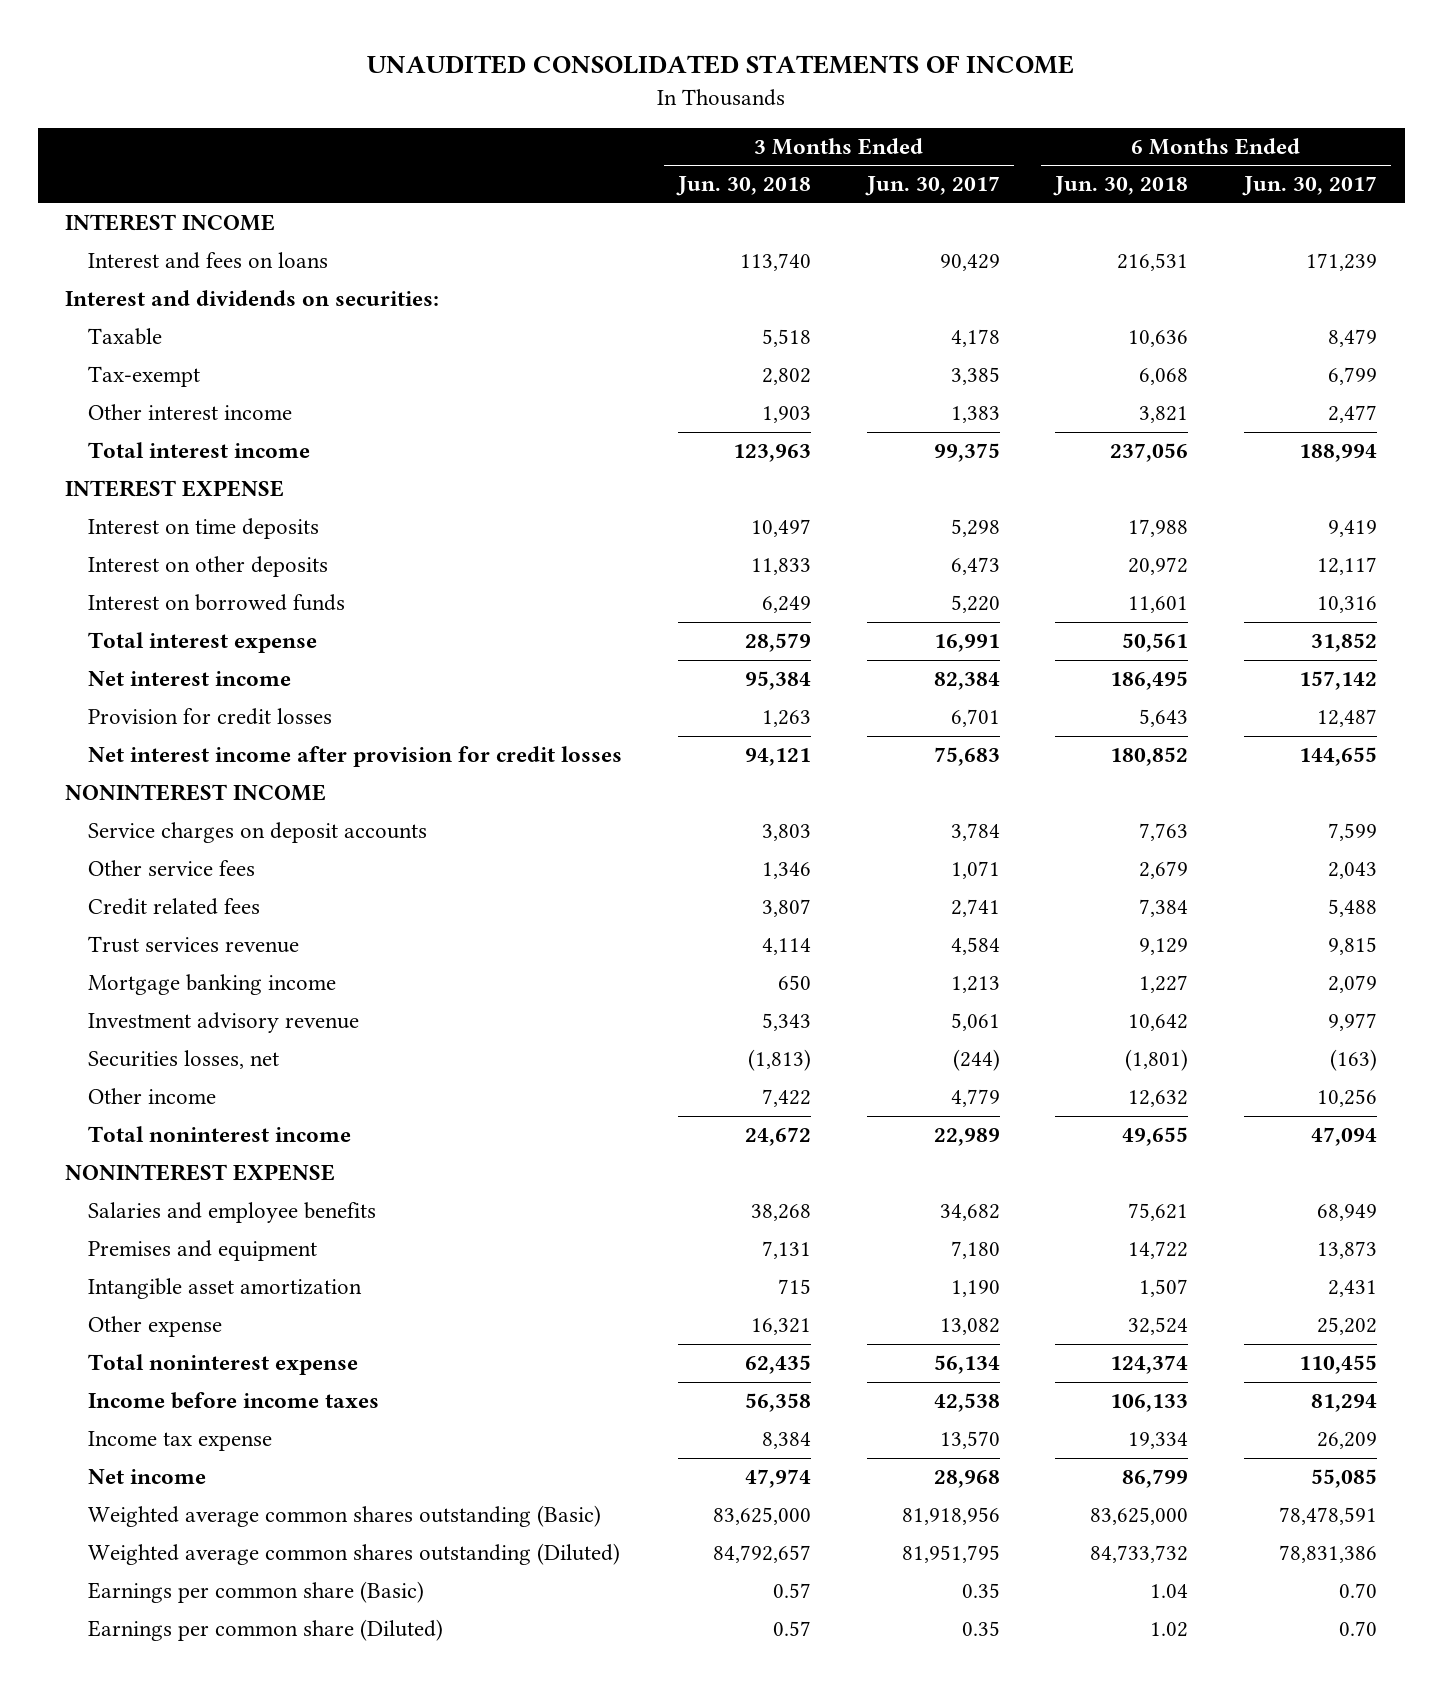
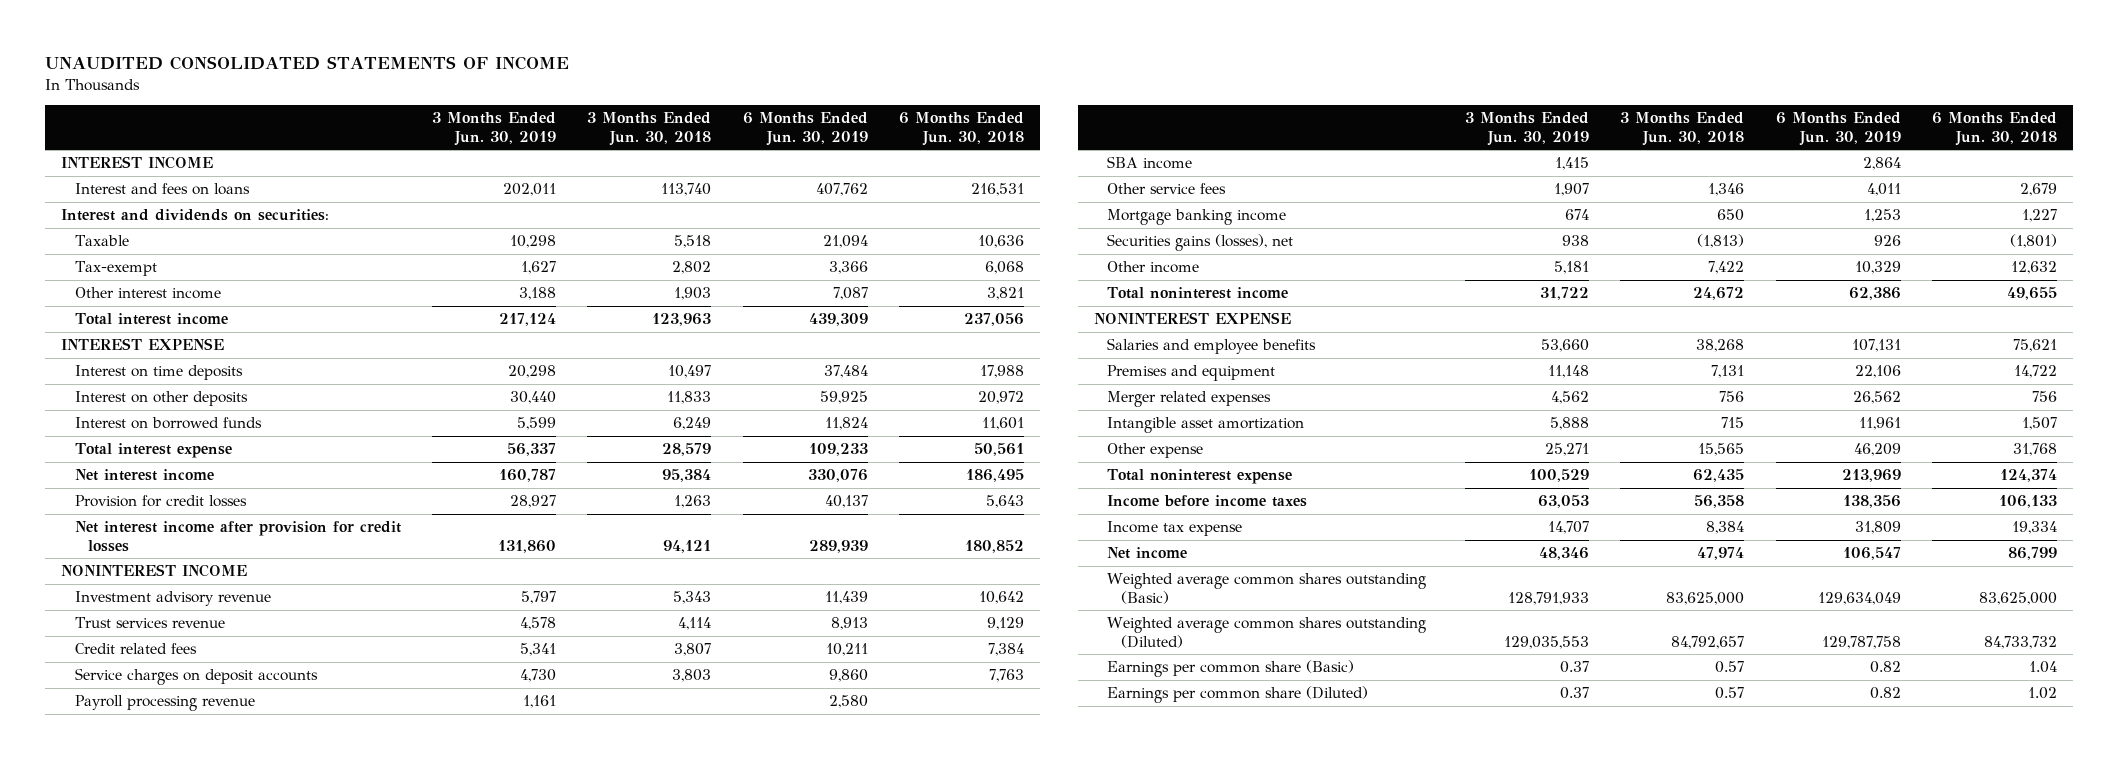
[864,176,1000,197] Jun. 30, 2017 -> none
[1241,176,1377,197] Jun. 30, 2017 -> none
none -> [431,112,556,146] 3 Months Ended Jun. 30, 2019
none -> [742,112,868,146] 6 Months Ended Jun. 30, 2019
[88,1012,360,1034] Investment advisory revenue -> [74,591,271,607] Investment advisory revenue
[88,936,300,954] Trust services revenue -> [74,617,225,629] Trust services revenue
[88,898,261,916] Credit related fees -> [74,643,197,655] Credit related fees
none -> [74,695,255,712] Payroll processing revenue
none -> [1107,156,1193,170] SBA income
[88,1050,280,1070] Securities losses, net -> [1107,234,1294,252] Securities gains (losses), net
none -> [1107,391,1272,408] Merger related expenses
[751,1318,812,1336] 16,321 -> [1698,443,1745,457] 15,565
[1128,1317,1189,1336] 32,524 -> [2013,443,2058,457] 31,768

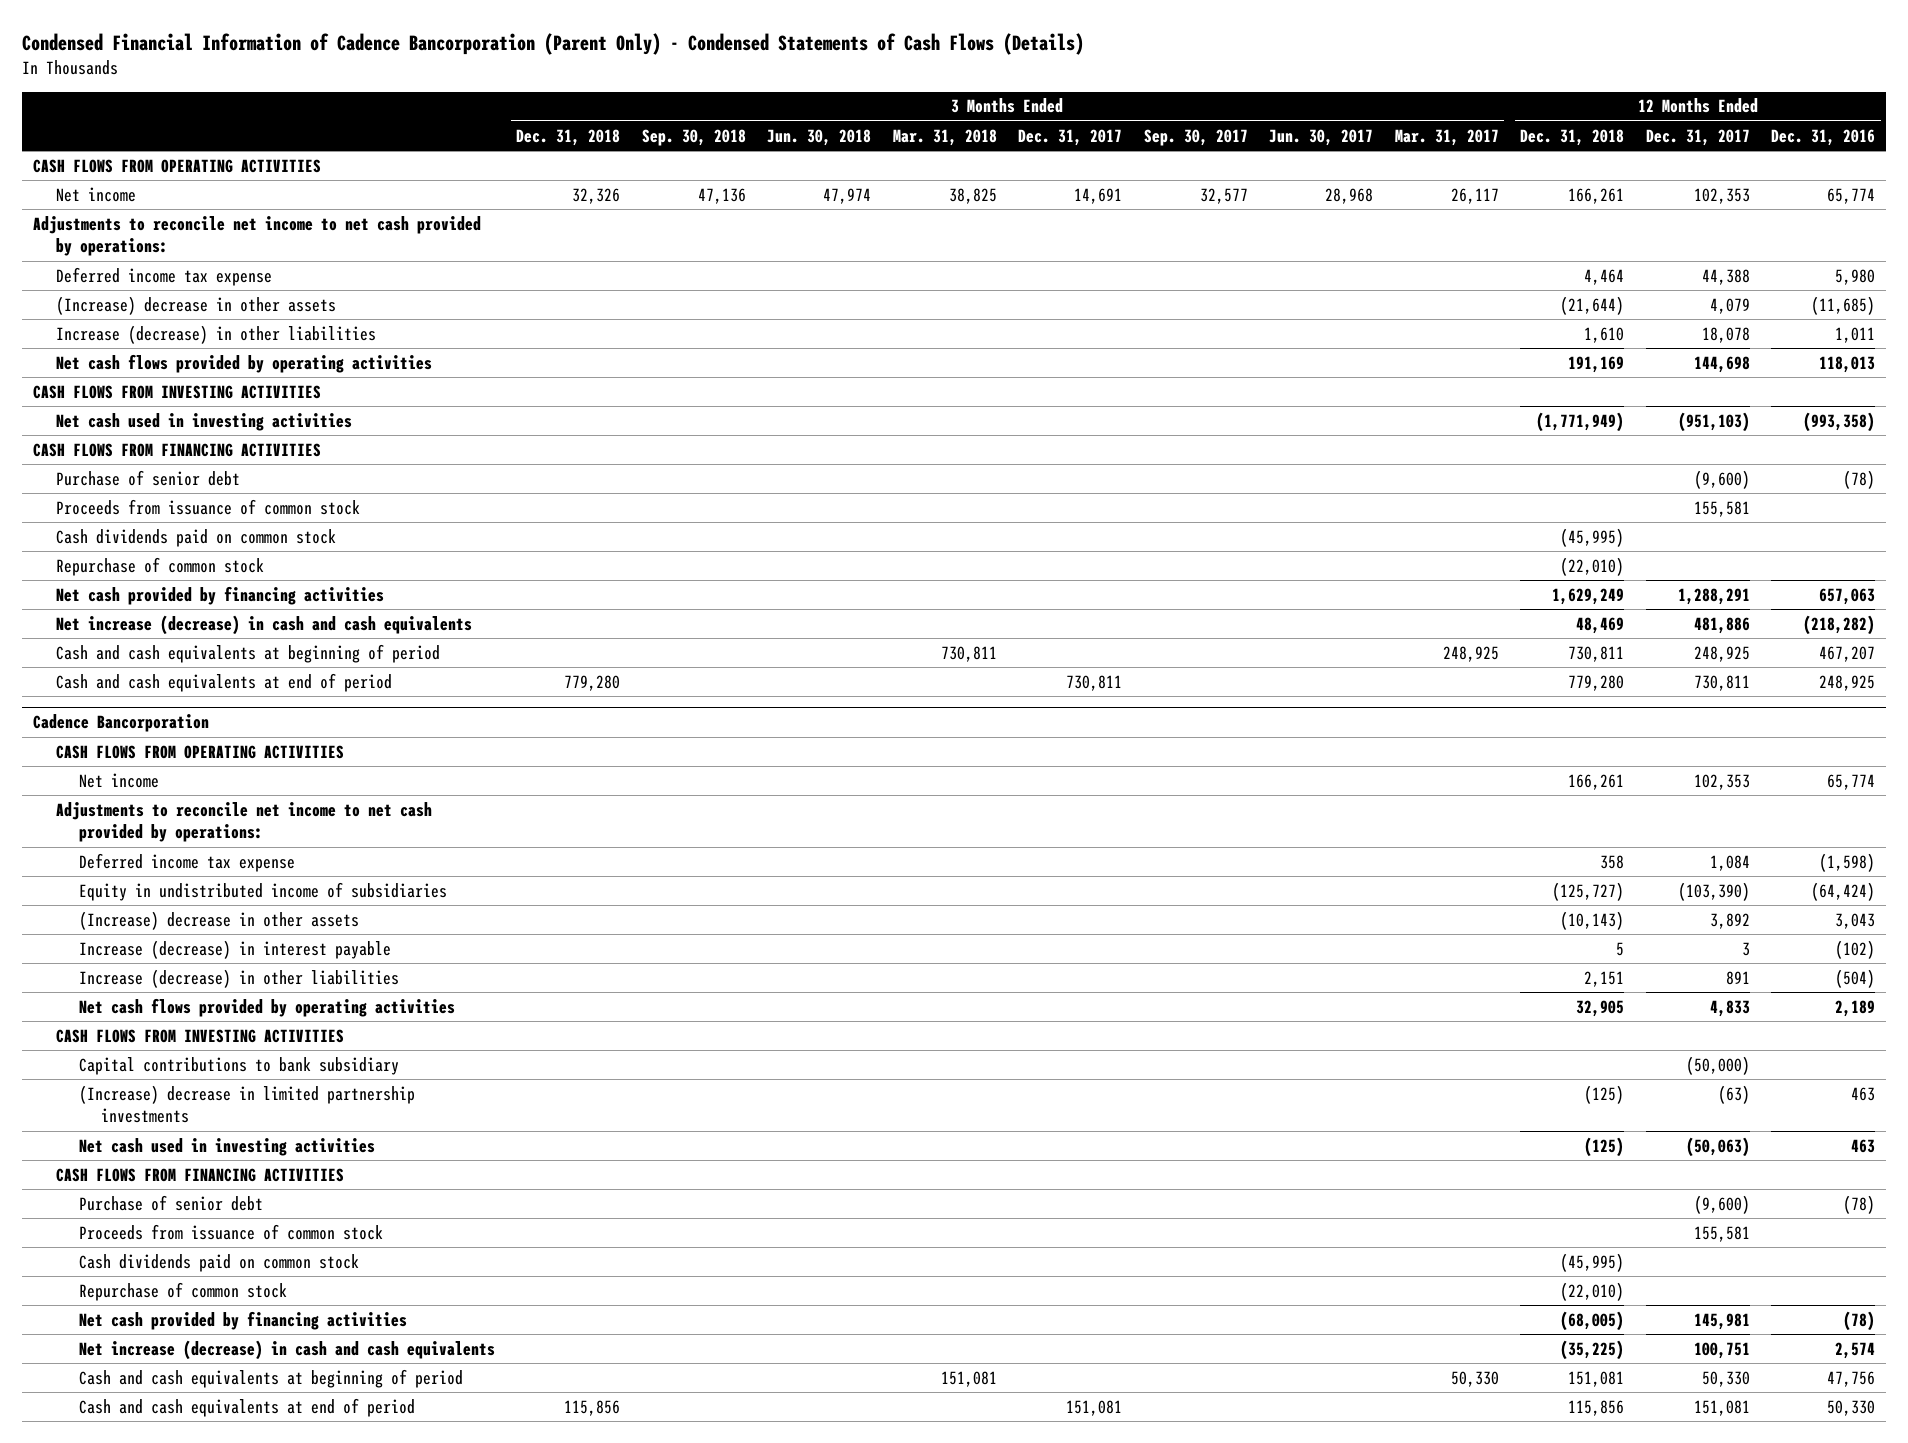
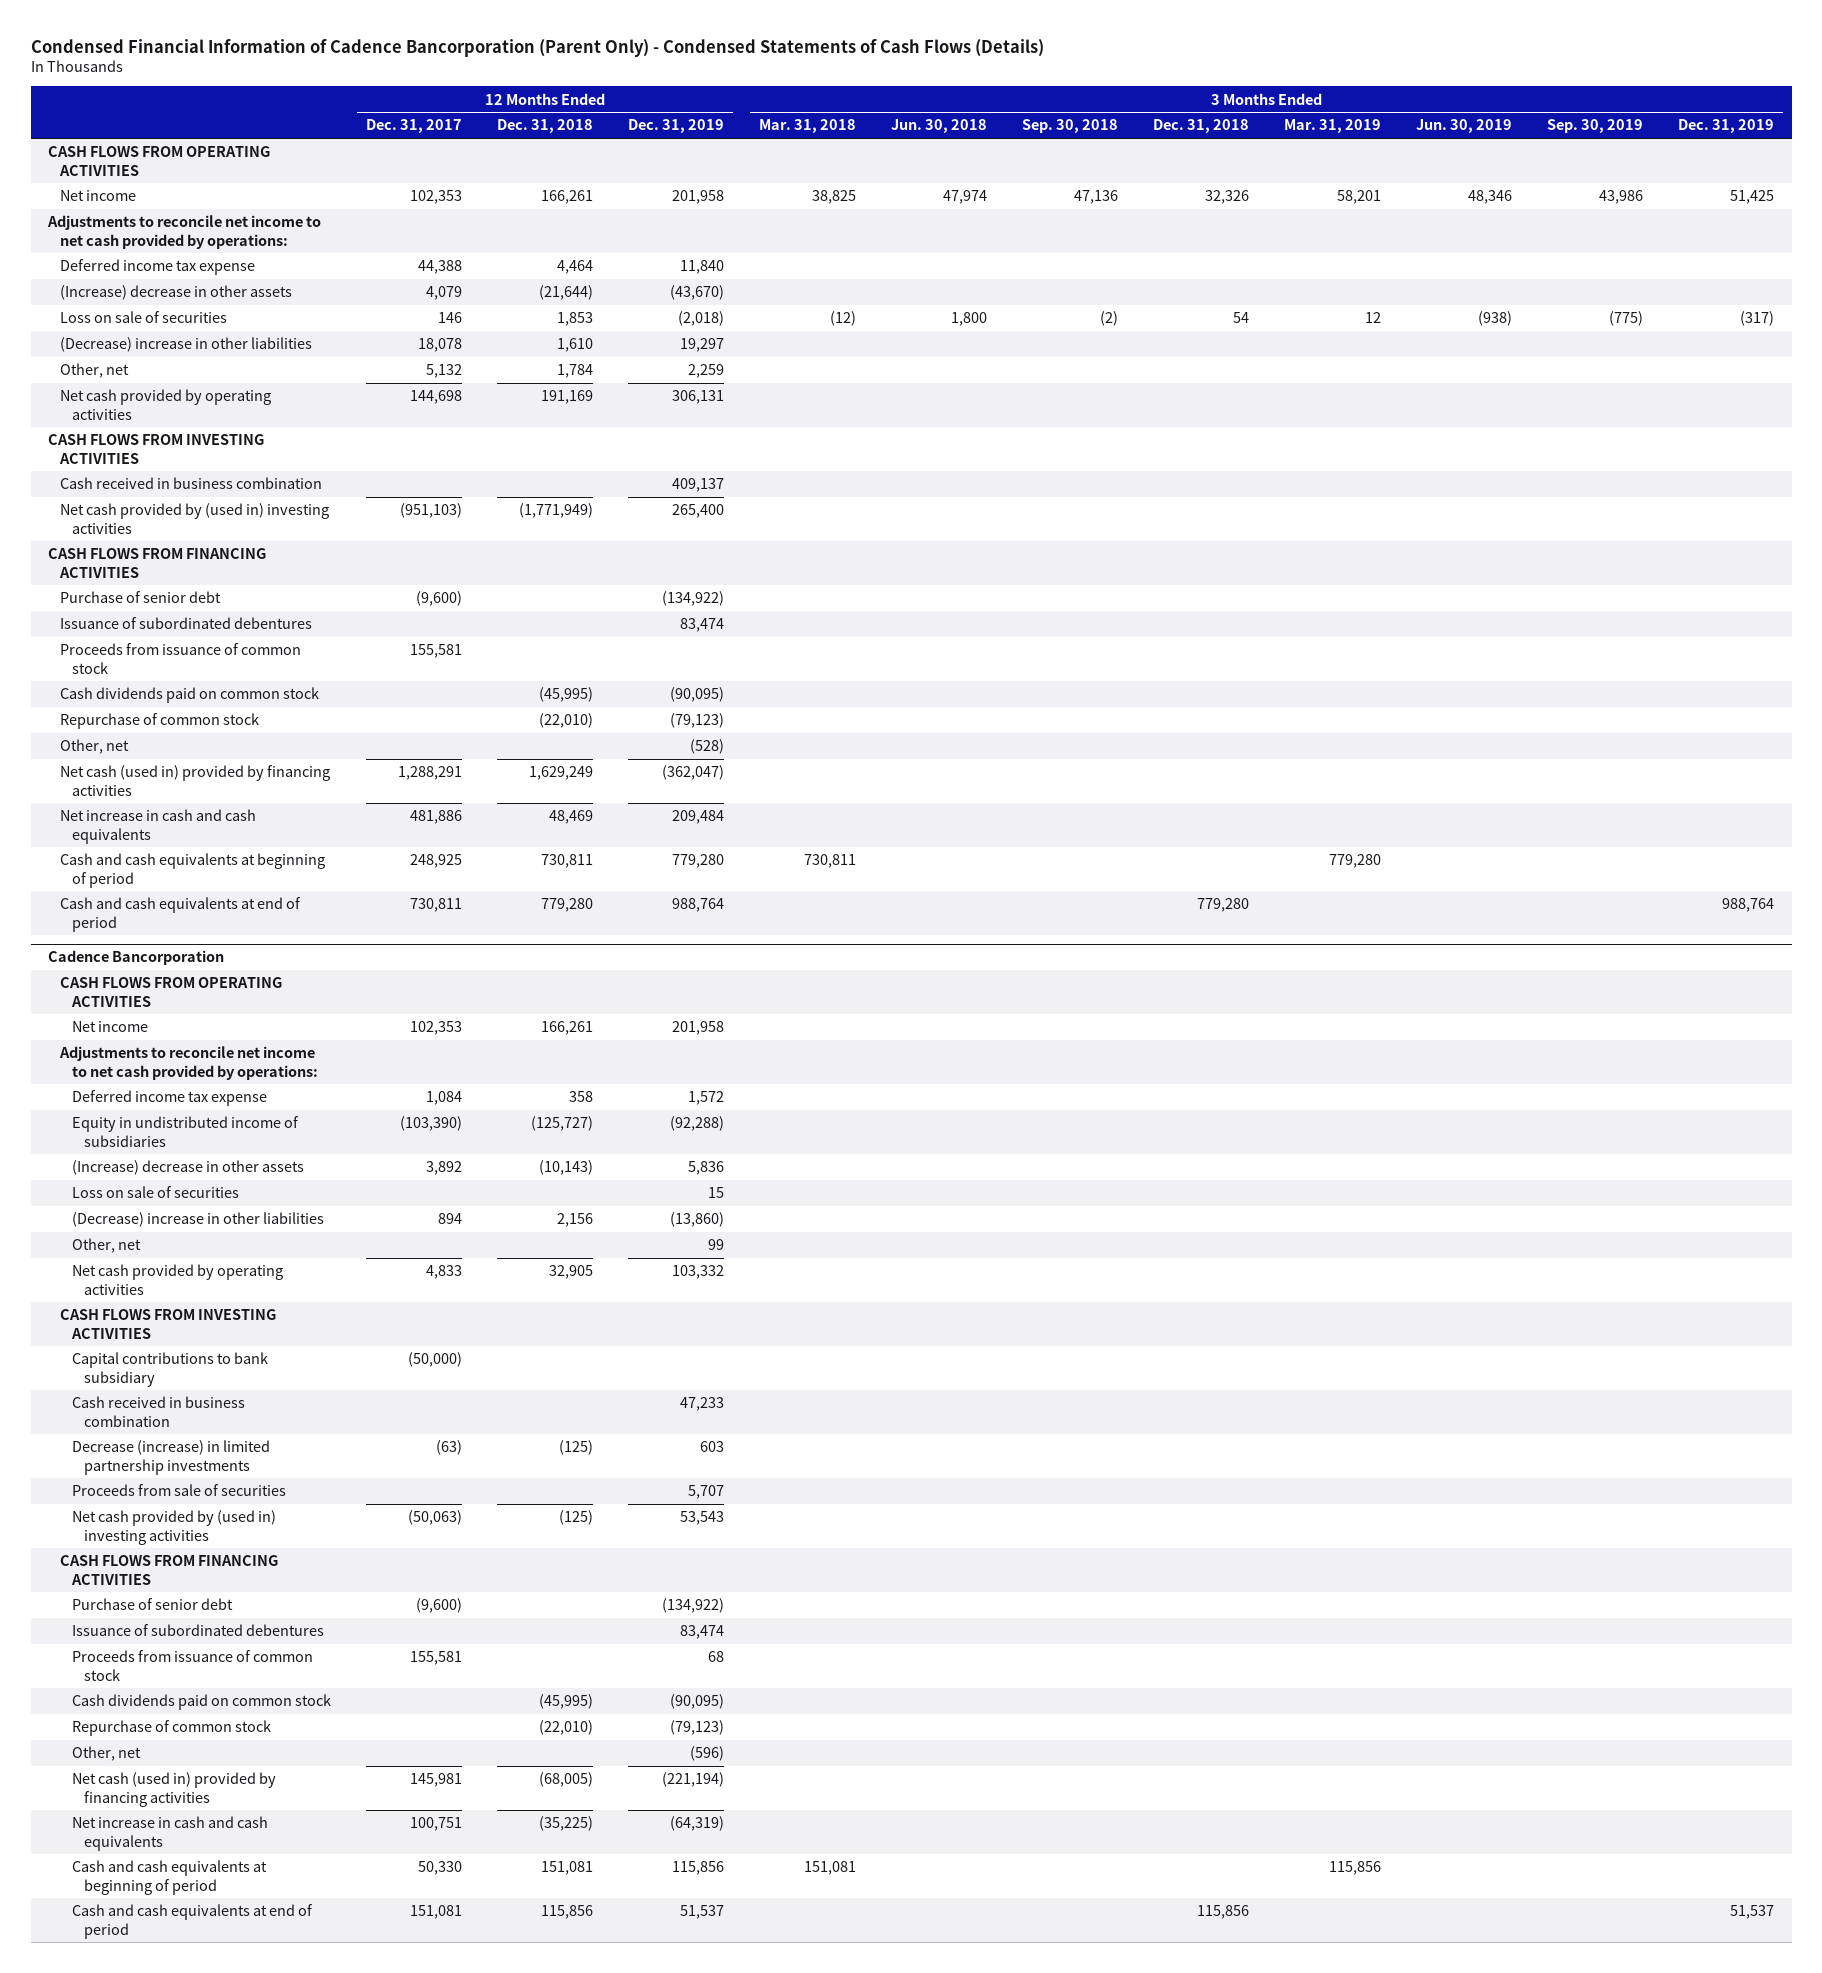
[1018,128,1123,146] Dec. 31, 2017 -> none
[1143,128,1248,146] Sep. 30, 2017 -> none
[1269,128,1374,146] Jun. 30, 2017 -> none
[1394,128,1499,146] Mar. 31, 2017 -> none
[1771,128,1876,146] Dec. 31, 2016 -> none
none -> [628,119,725,134] Dec. 31, 2019
none -> [1284,119,1382,134] Mar. 31, 2019
none -> [1416,119,1513,134] Jun. 30, 2019
none -> [1547,119,1644,134] Sep. 30, 2019
none -> [1678,119,1775,134] Dec. 31, 2019
none -> [60,311,228,324] Loss on sale of securities
[55,324,376,344] Increase (decrease) in other liabilities -> [60,337,313,353] (Decrease) increase in other liabilities
none -> [60,363,130,379] Other, net
[55,353,432,373] Net cash flows provided by operating activities -> [60,389,272,420] Net cash provided by operating activities
none -> [60,477,323,490] Cash received in business combination
[55,412,352,431] Net cash used in investing activities -> [60,503,330,534] Net cash provided by (used in) investing activities
none -> [60,617,313,630] Issuance of subordinated debentures
none -> [60,739,130,755] Other, net
[55,585,384,605] Net cash provided by financing activities -> [60,765,331,796] Net cash (used in) provided by financing activities
[55,614,472,635] Net increase (decrease) in cash and cash equivalents -> [60,809,257,844] Net increase in cash and cash equivalents
[78,939,391,959] Increase (decrease) in interest payable -> none
none -> [72,1186,240,1199] Loss on sale of securities
[78,968,399,988] Increase (decrease) in other liabilities -> [72,1212,325,1228] (Decrease) increase in other liabilities
[1584,970,1625,987] 2,151 -> [557,1213,594,1228] 2,156
[1725,970,1750,985] 891 -> [438,1213,463,1225] 894
none -> [72,1238,142,1254] Other, net
[78,997,455,1017] Net cash flows provided by operating activities -> [72,1264,284,1295] Net cash provided by operating activities
none -> [72,1396,246,1427] Cash received in business combination
[78,1084,415,1124] (Increase) decrease in limited partnership investments -> [72,1440,271,1475] Decrease (increase) in limited partnership investments
none -> [72,1484,287,1497] Proceeds from sale of securities
[78,1137,375,1156] Net cash used in investing activities -> [72,1510,277,1545] Net cash provided by (used in) investing activities
none -> [72,1624,325,1637] Issuance of subordinated debentures
none -> [72,1746,142,1762] Other, net
[78,1310,407,1330] Net cash provided by financing activities -> [72,1772,277,1807] Net cash (used in) provided by financing activities
[78,1339,495,1360] Net increase (decrease) in cash and cash equivalents -> [72,1816,269,1851] Net increase in cash and cash equivalents

